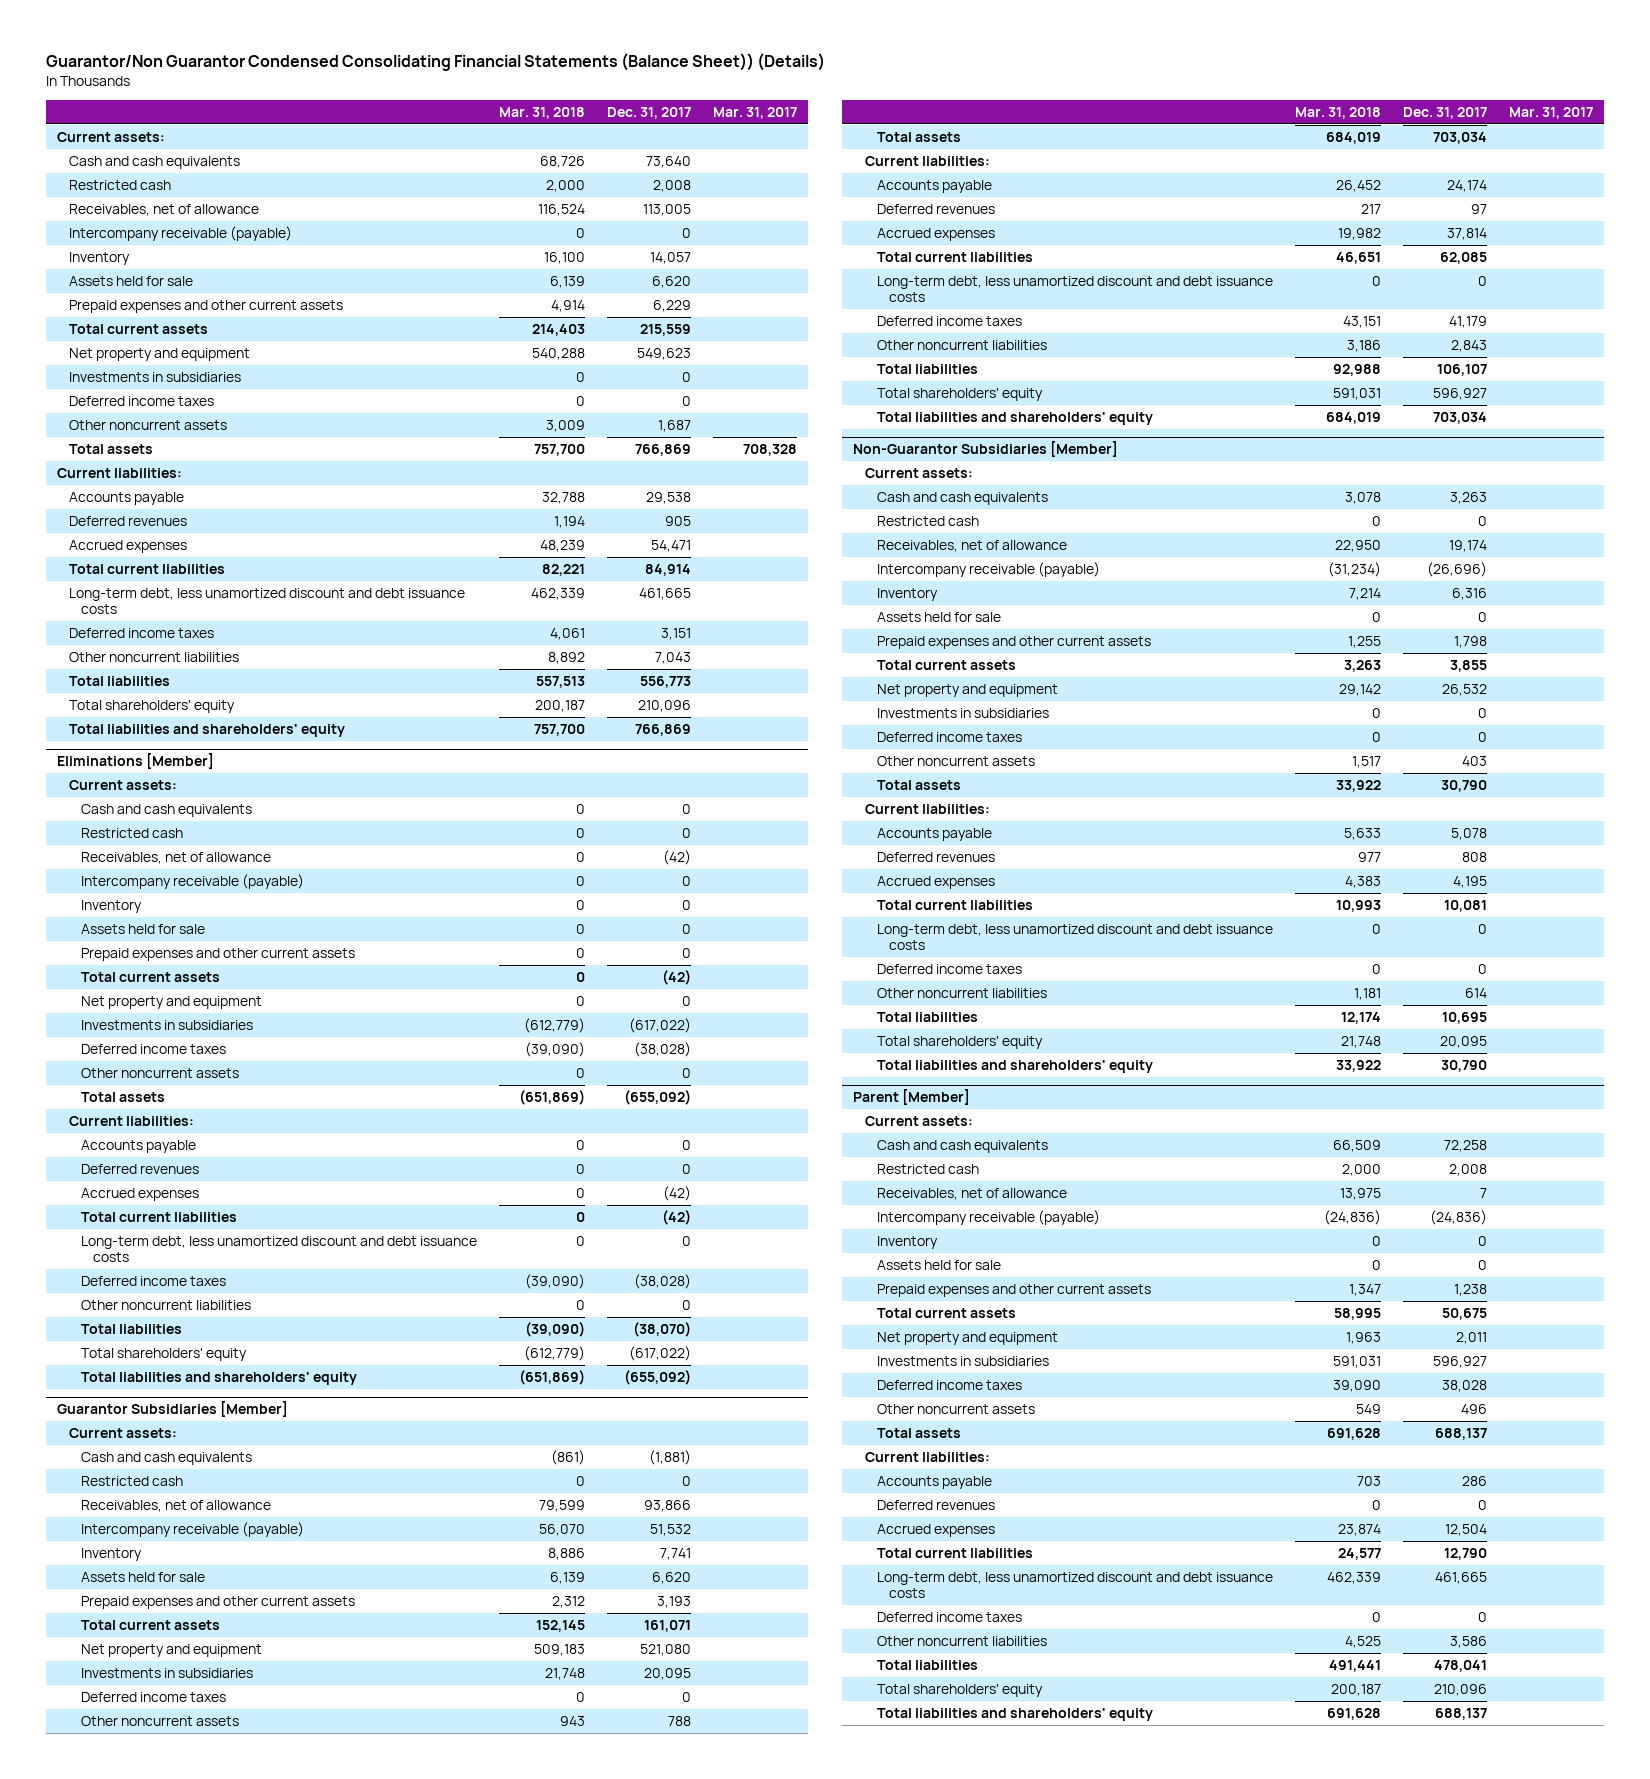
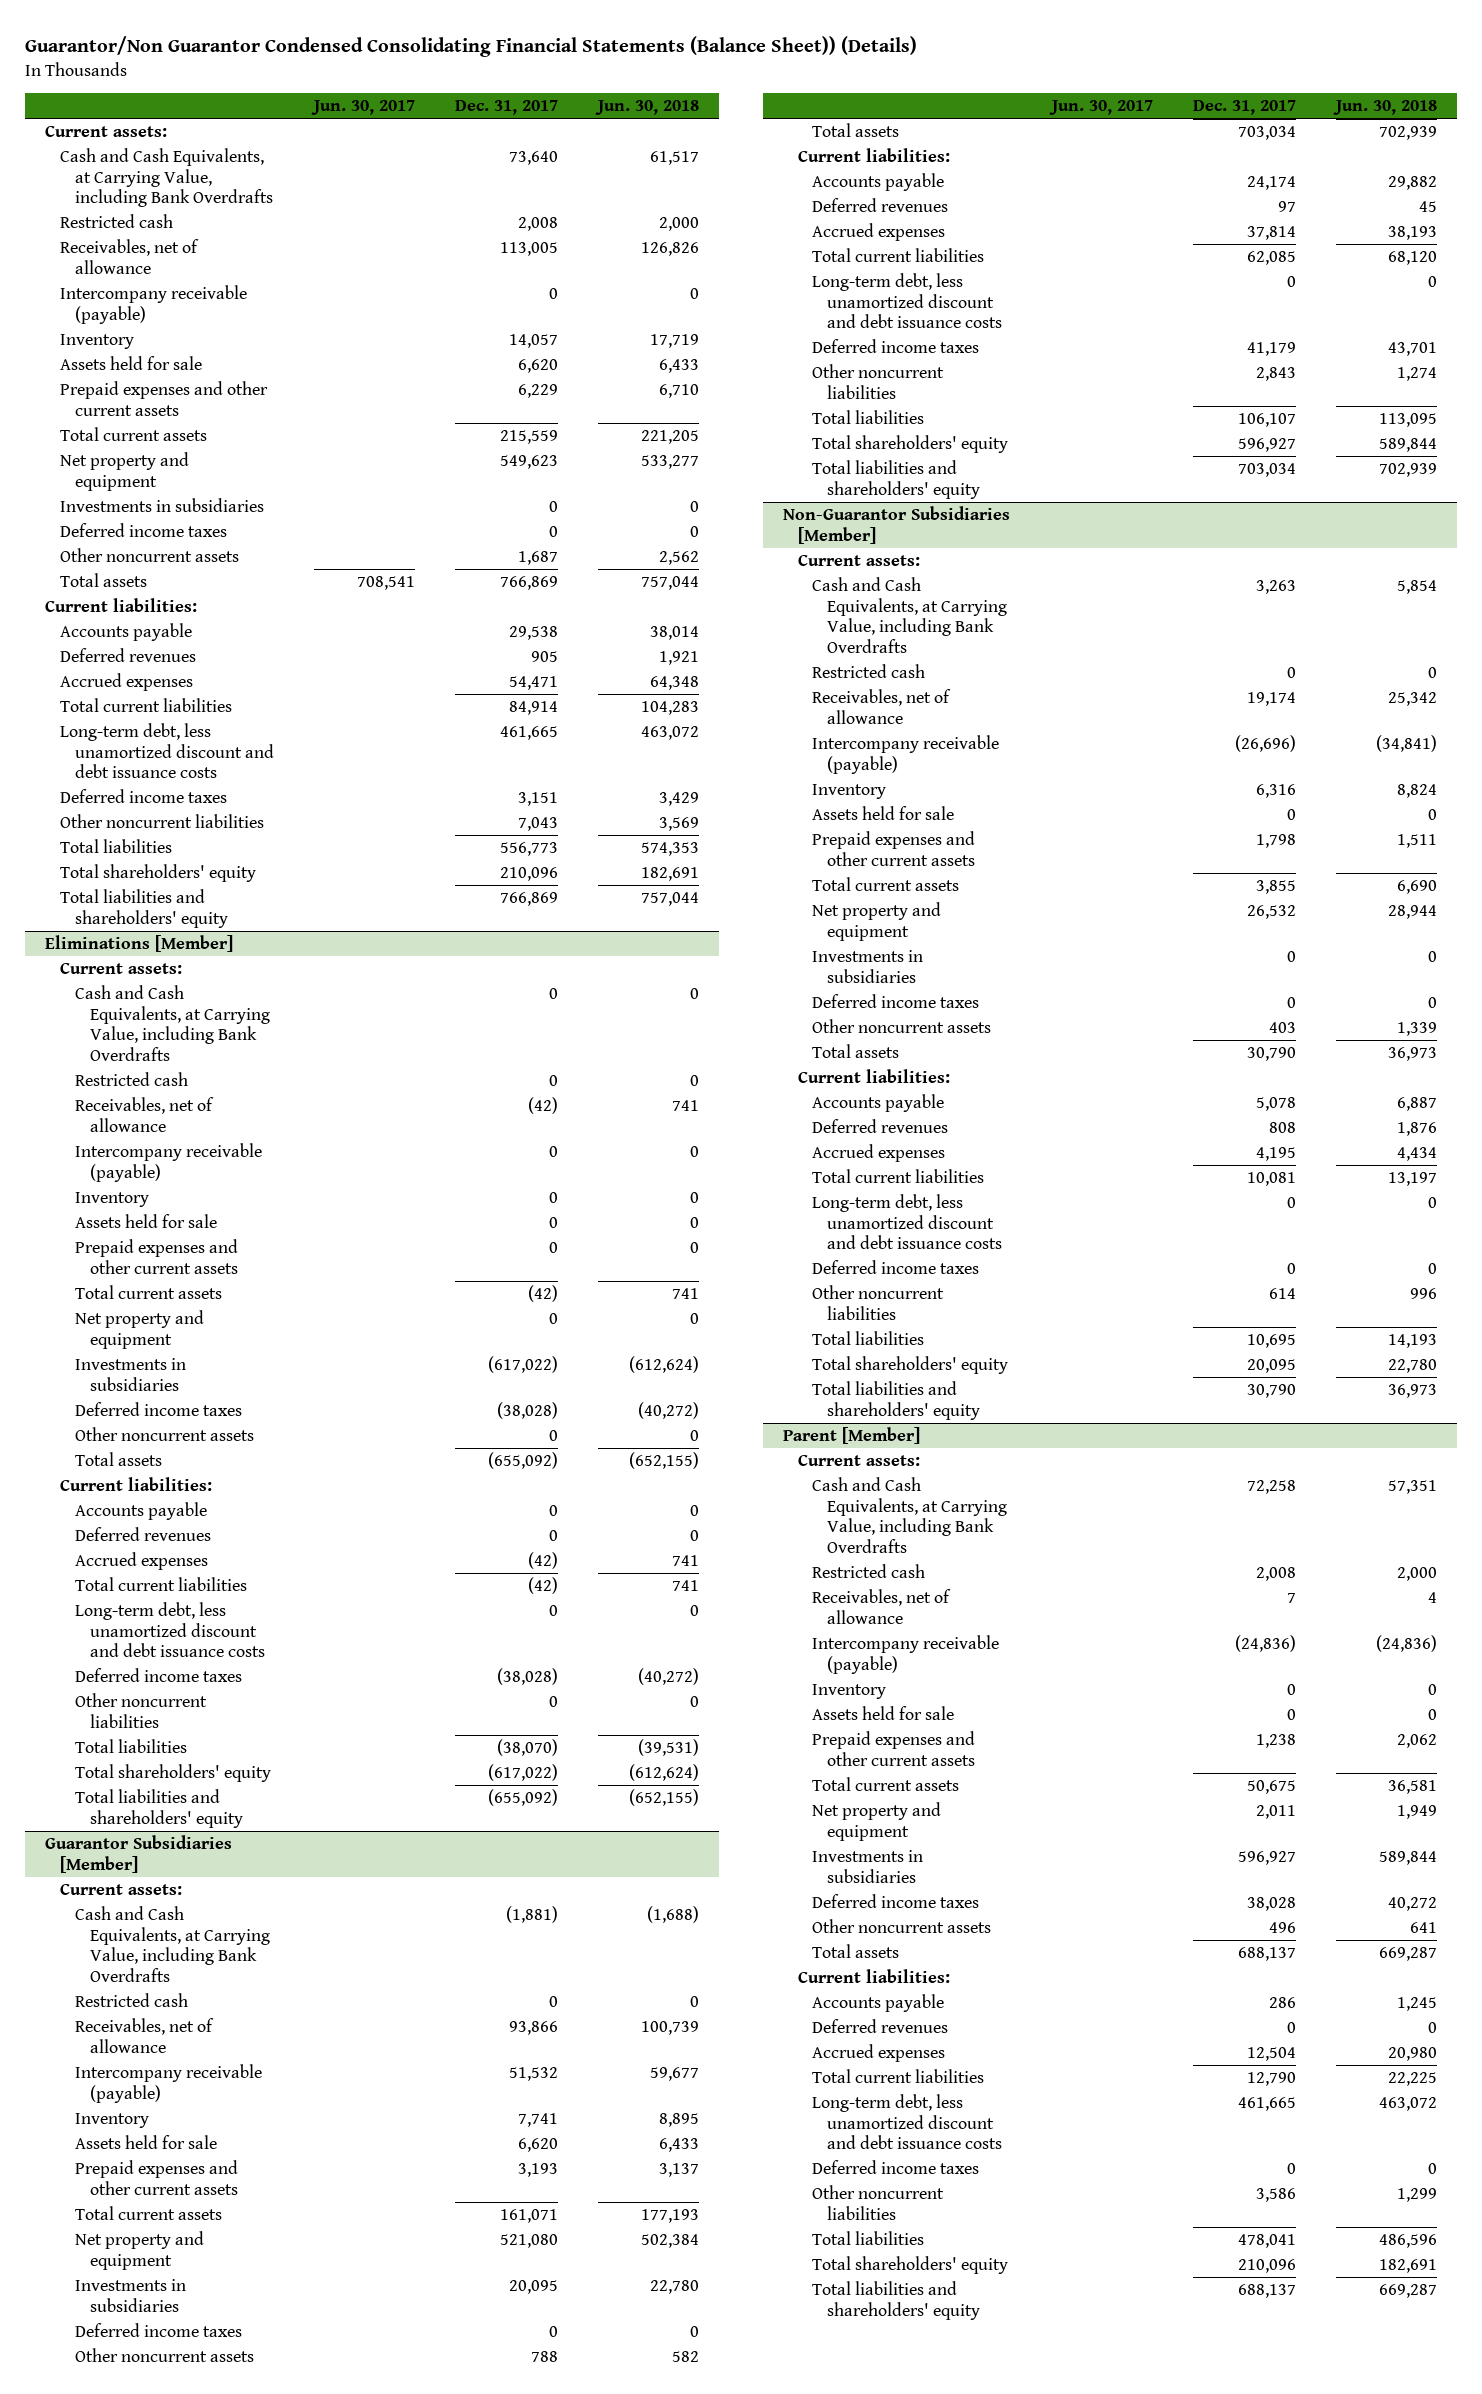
[498,106,585,119] Mar. 31, 2018 -> none
[712,106,797,119] Mar. 31, 2017 -> none
none -> [311,100,416,116] Jun. 30, 2017
none -> [595,100,700,116] Jun. 30, 2018
[68,155,240,169] Cash and cash equivalents -> [60,148,273,208] Cash and Cash Equivalents, at Carrying Value, including Bank Overdrafts
[80,803,252,817] Cash and cash equivalents -> none
none -> [74,985,270,1061] Cash and Cash Equivalents, at Carrying Value, including Bank Overdrafts
[80,1451,252,1465] Cash and cash equivalents -> [74,1906,270,1982] Cash and Cash Equivalents, at Carrying Value, including Bank Overdrafts
[877,491,1049,505] Cash and cash equivalents -> [812,577,1008,653] Cash and Cash Equivalents, at Carrying Value, including Bank Overdrafts
[877,1139,1049,1153] Cash and cash equivalents -> [812,1477,1008,1553] Cash and Cash Equivalents, at Carrying Value, including Bank Overdrafts

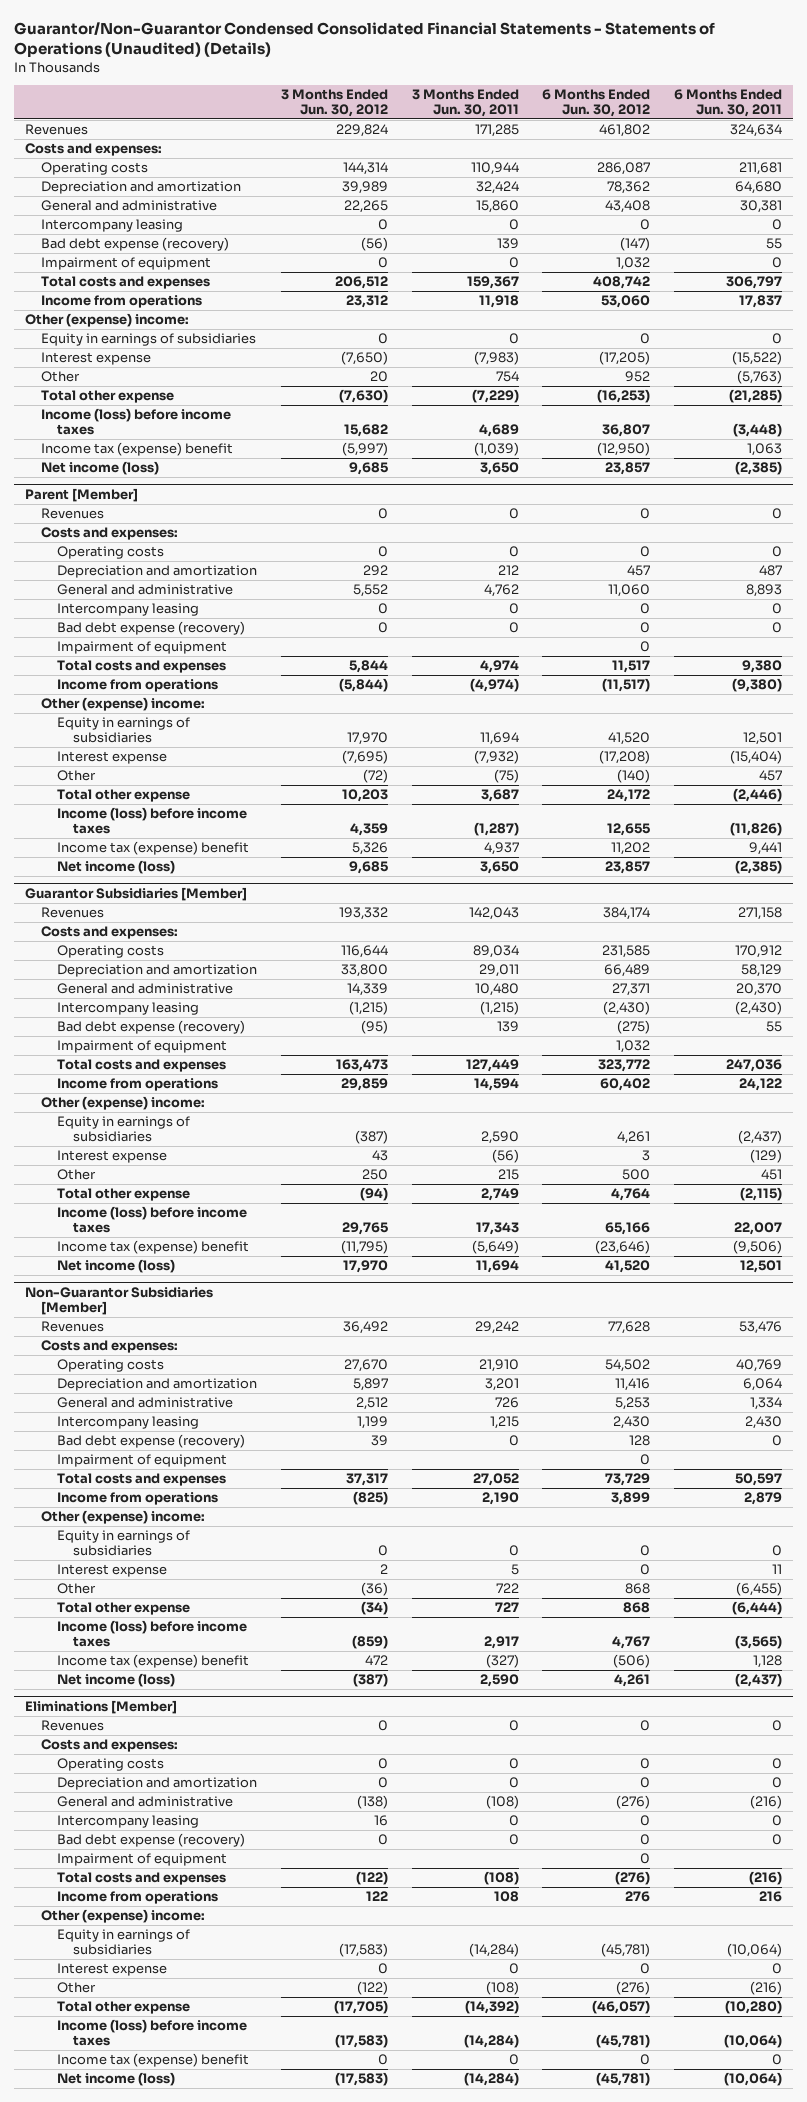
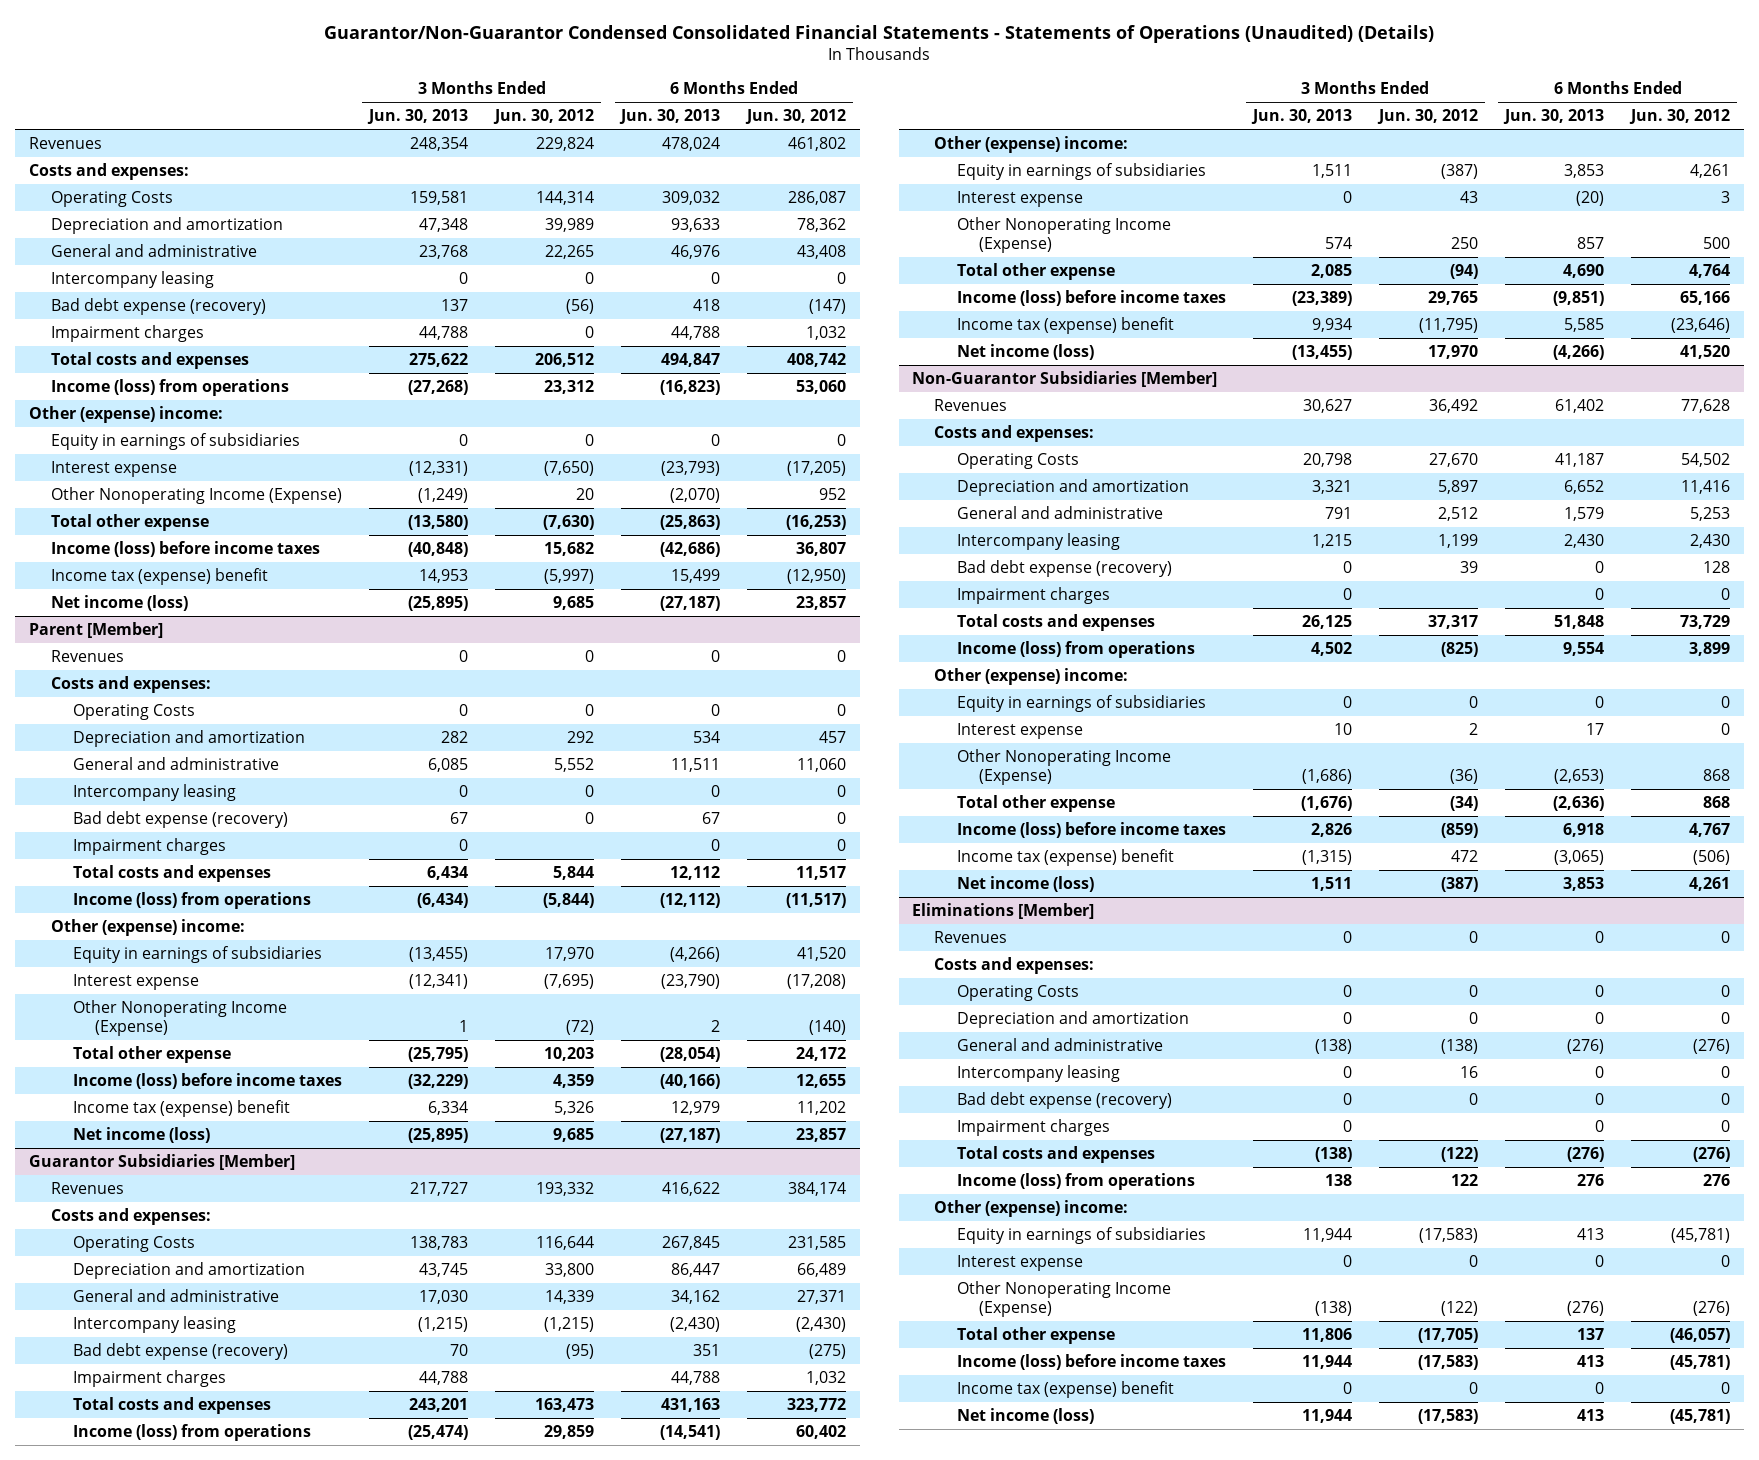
[411,88,519,117] 3 Months Ended Jun. 30, 2011 -> none
[673,88,782,117] 6 Months Ended Jun. 30, 2011 -> none
none -> [367,109,469,125] Jun. 30, 2013
none -> [619,109,721,125] Jun. 30, 2013
[41,162,149,176] Operating costs -> [50,190,173,207] Operating Costs
[41,257,212,271] Impairment of equipment -> [50,324,204,342] Impairment charges
[41,295,203,309] Income from operations -> [50,378,289,396] Income (loss) from operations
[41,371,81,383] Other -> [50,486,342,504] Other Nonoperating Income (Expense)
[57,546,165,560] Operating costs -> [72,703,195,720] Operating Costs
[57,641,228,655] Impairment of equipment -> [72,837,226,855] Impairment charges
[57,679,219,693] Income from operations -> [72,891,311,909] Income (loss) from operations
[57,770,97,782] Other -> [72,999,287,1037] Other Nonoperating Income (Expense)
[57,945,165,959] Operating costs -> [72,1235,195,1252] Operating Costs
[57,1040,228,1054] Impairment of equipment -> [72,1369,226,1387] Impairment charges
[57,1078,219,1092] Income from operations -> [72,1423,311,1441] Income (loss) from operations
[57,1169,97,1181] Other -> [956,216,1171,254] Other Nonoperating Income (Expense)
[57,1359,165,1373] Operating costs -> [956,452,1079,469] Operating Costs
[57,1454,228,1468] Impairment of equipment -> [956,586,1110,604] Impairment charges
[57,1492,219,1506] Income from operations -> [956,640,1195,658] Income (loss) from operations
[57,1583,97,1595] Other -> [956,748,1171,786] Other Nonoperating Income (Expense)
[57,1758,165,1772] Operating costs -> [956,984,1079,1001] Operating Costs
[57,1853,228,1867] Impairment of equipment -> [956,1118,1110,1136] Impairment charges
[57,1891,219,1905] Income from operations -> [956,1172,1195,1190] Income (loss) from operations
[57,1982,97,1994] Other -> [956,1280,1171,1318] Other Nonoperating Income (Expense)

